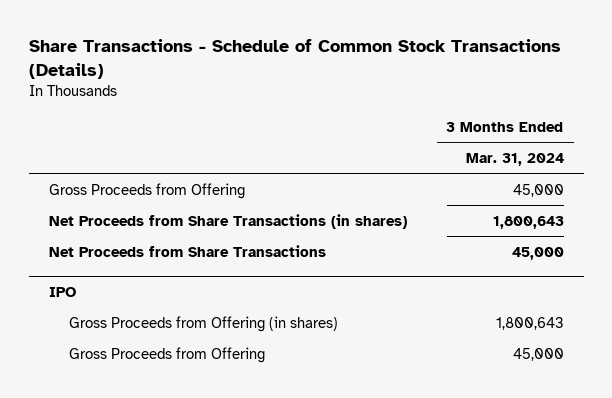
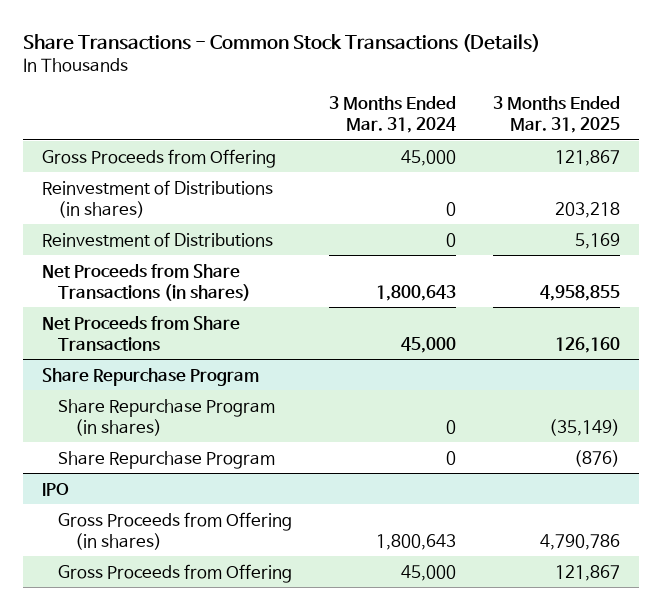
[28,39,561,79] Share Transactions - Schedule of Common Stock Transactions (Details) -> [23,33,541,52] Share Transactions - Common Stock Transactions (Details)
none -> [493,96,621,133] 3 Months Ended Mar. 31, 2025
none -> [41,179,273,218] Reinvestment of Distributions (in shares)
none -> [41,231,273,247] Reinvestment of Distributions
none -> [41,367,259,386] Share Repurchase Program
none -> [58,398,276,436] Share Repurchase Program (in shares)
none -> [58,450,276,469] Share Repurchase Program

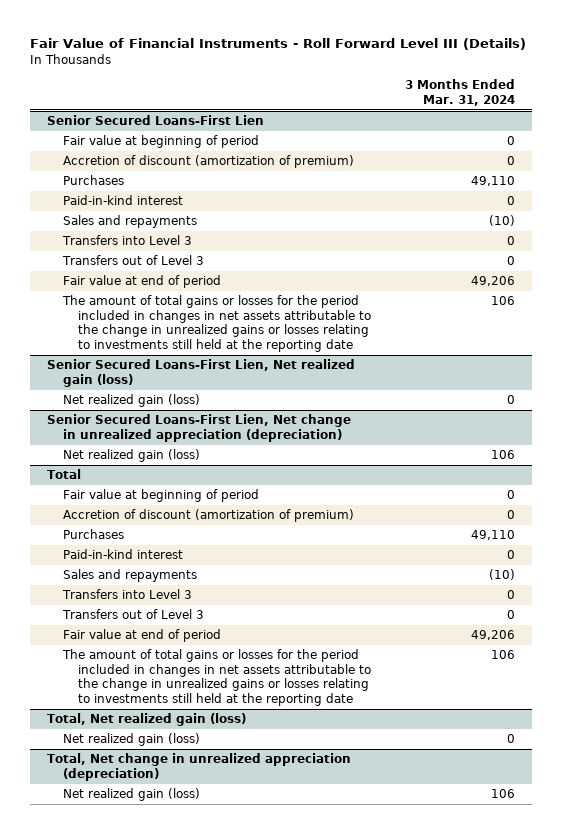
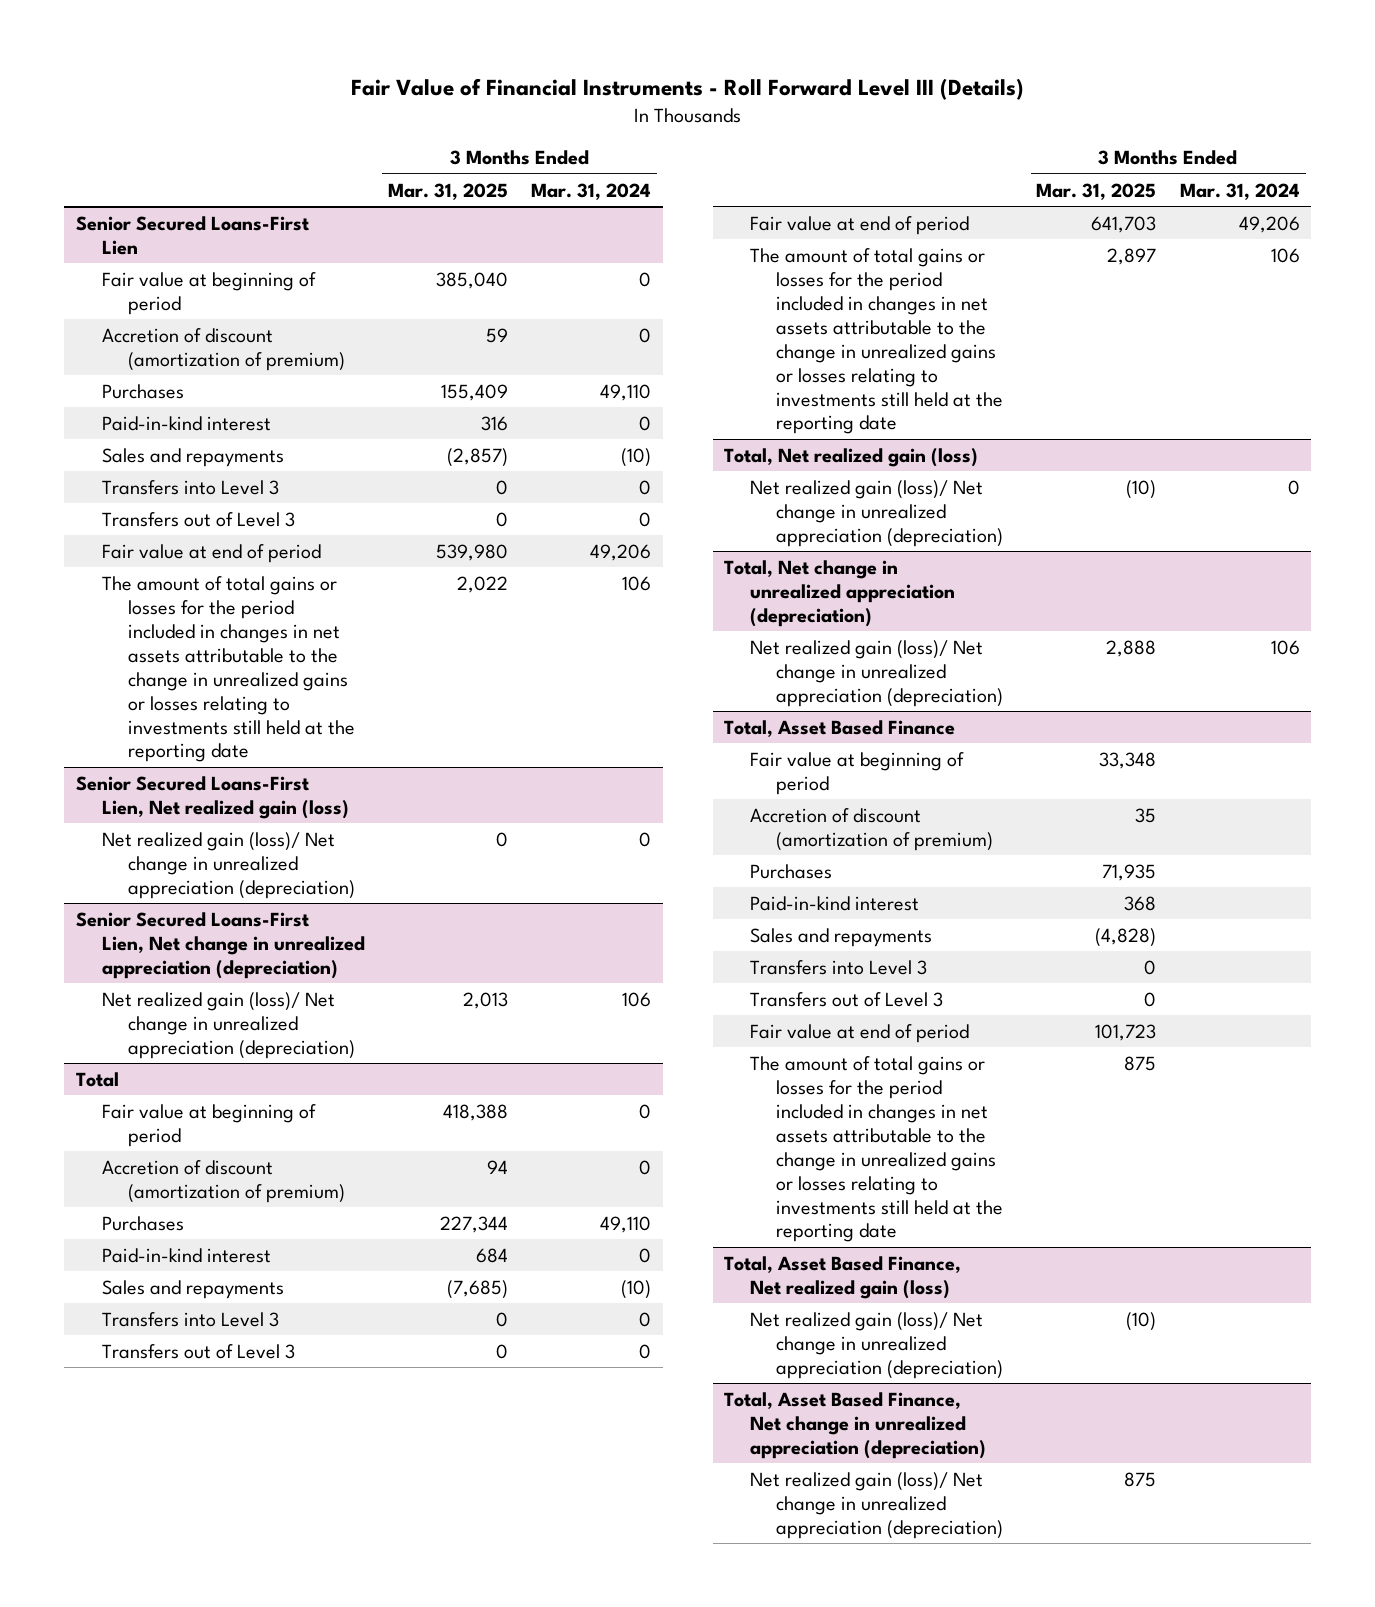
none -> [387,182,508,200] Mar. 31, 2025
[62,394,200,408] Net realized gain (loss) -> [101,831,355,899] Net realized gain (loss)/ Net change in unrealized appreciation (depreciation)
[62,449,200,463] Net realized gain (loss) -> [101,991,355,1059] Net realized gain (loss)/ Net change in unrealized appreciation (depreciation)
[62,733,200,747] Net realized gain (loss) -> [750,479,1003,547] Net realized gain (loss)/ Net change in unrealized appreciation (depreciation)
[62,788,200,802] Net realized gain (loss) -> [750,639,1003,707] Net realized gain (loss)/ Net change in unrealized appreciation (depreciation)
none -> [724,719,956,737] Total, Asset Based Finance
none -> [750,751,965,795] Fair value at beginning of period
none -> [750,807,993,851] Accretion of discount (amortization of premium)
none -> [750,863,833,879] Purchases
none -> [750,895,920,911] Paid-in-kind interest
none -> [750,927,933,947] Sales and repayments
none -> [750,959,928,975] Transfers into Level 3
none -> [750,991,944,1007] Transfers out of Level 3
none -> [750,1023,970,1043] Fair value at end of period
none -> [750,1055,1003,1243] The amount of total gains or losses for the period included in changes in net assets attributable to the change in unrealized gains or losses relating to investments still held at the reporting date
none -> [724,1255,962,1299] Total, Asset Based Finance, Net realized gain (loss)
none -> [750,1311,1003,1379] Net realized gain (loss)/ Net change in unrealized appreciation (depreciation)
none -> [724,1391,987,1459] Total, Asset Based Finance, Net change in unrealized appreciation (depreciation)
none -> [750,1471,1003,1539] Net realized gain (loss)/ Net change in unrealized appreciation (depreciation)

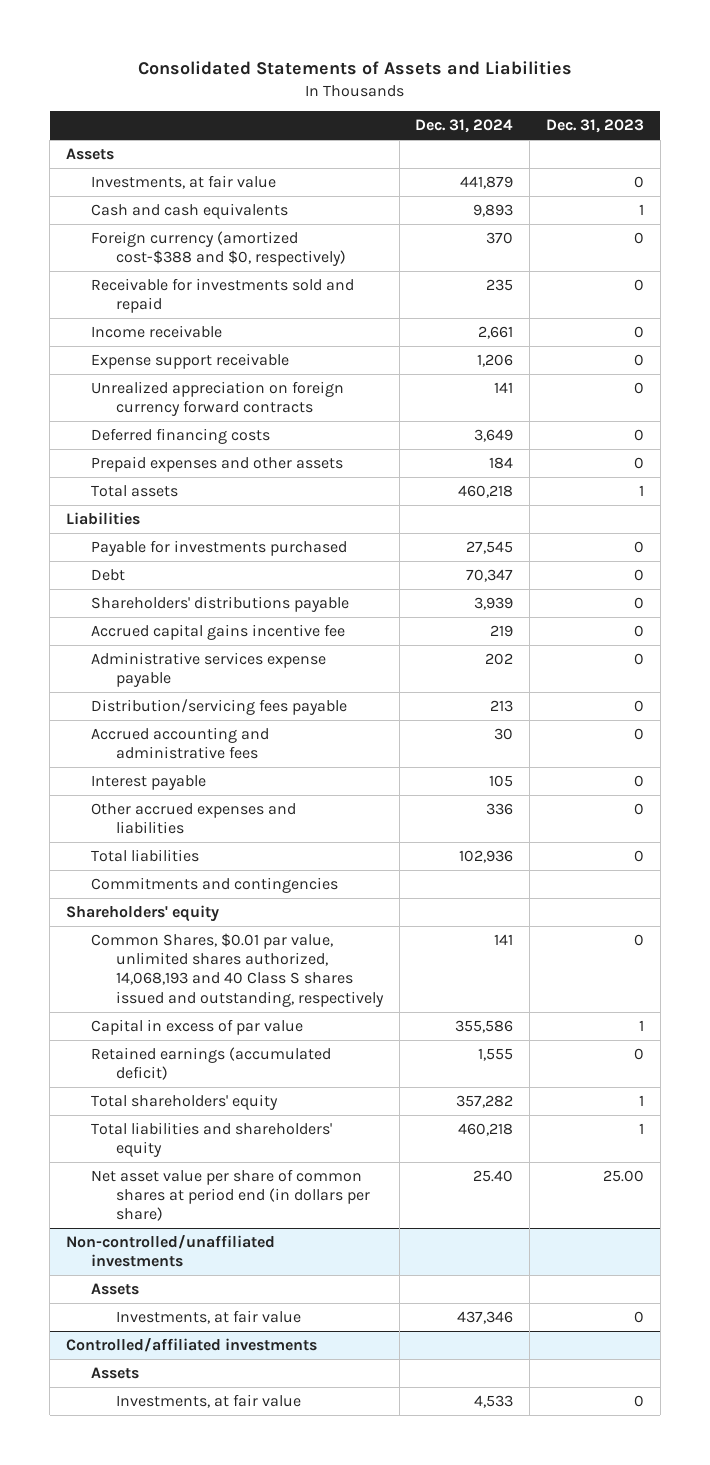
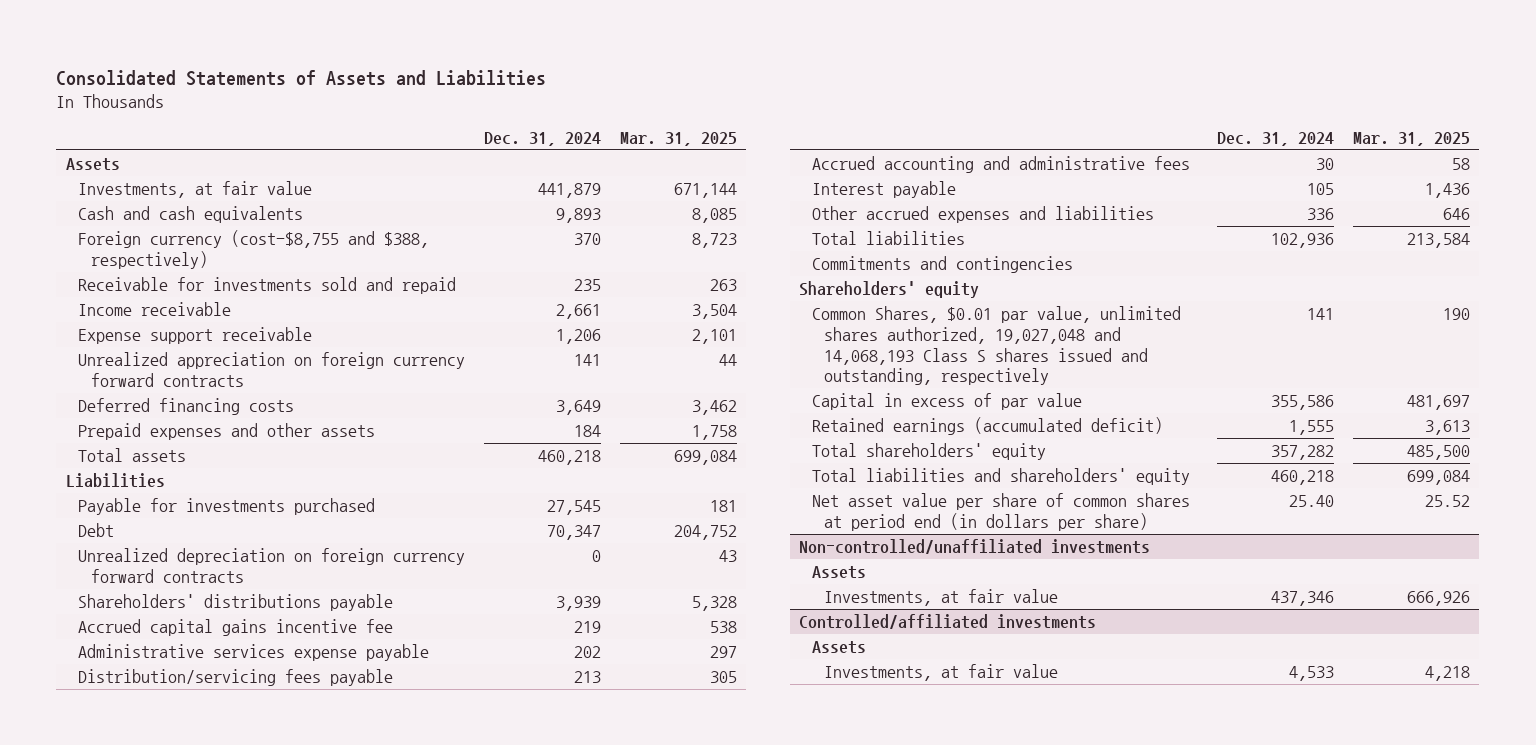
[546,119,645,134] Dec. 31, 2023 -> none
none -> [619,131,737,146] Mar. 31, 2025
[91,230,346,267] Foreign currency (amortized cost-$388 and $0, respectively) -> [78,230,430,269] Foreign currency (cost-$8,755 and $388, respectively)
none -> [78,548,466,583] Unrealized depreciation on foreign currency forward contracts
[91,932,384,1007] Common Shares, $0.01 par value, unlimited shares authorized, 14,068,193 and 40 Class S shares issued and outstanding, respectively -> [811,306,1181,386] Common Shares, $0.01 par value, unlimited shares authorized, 19,027,048 and 14,068,193 Class S shares issued and outstanding, respectively

